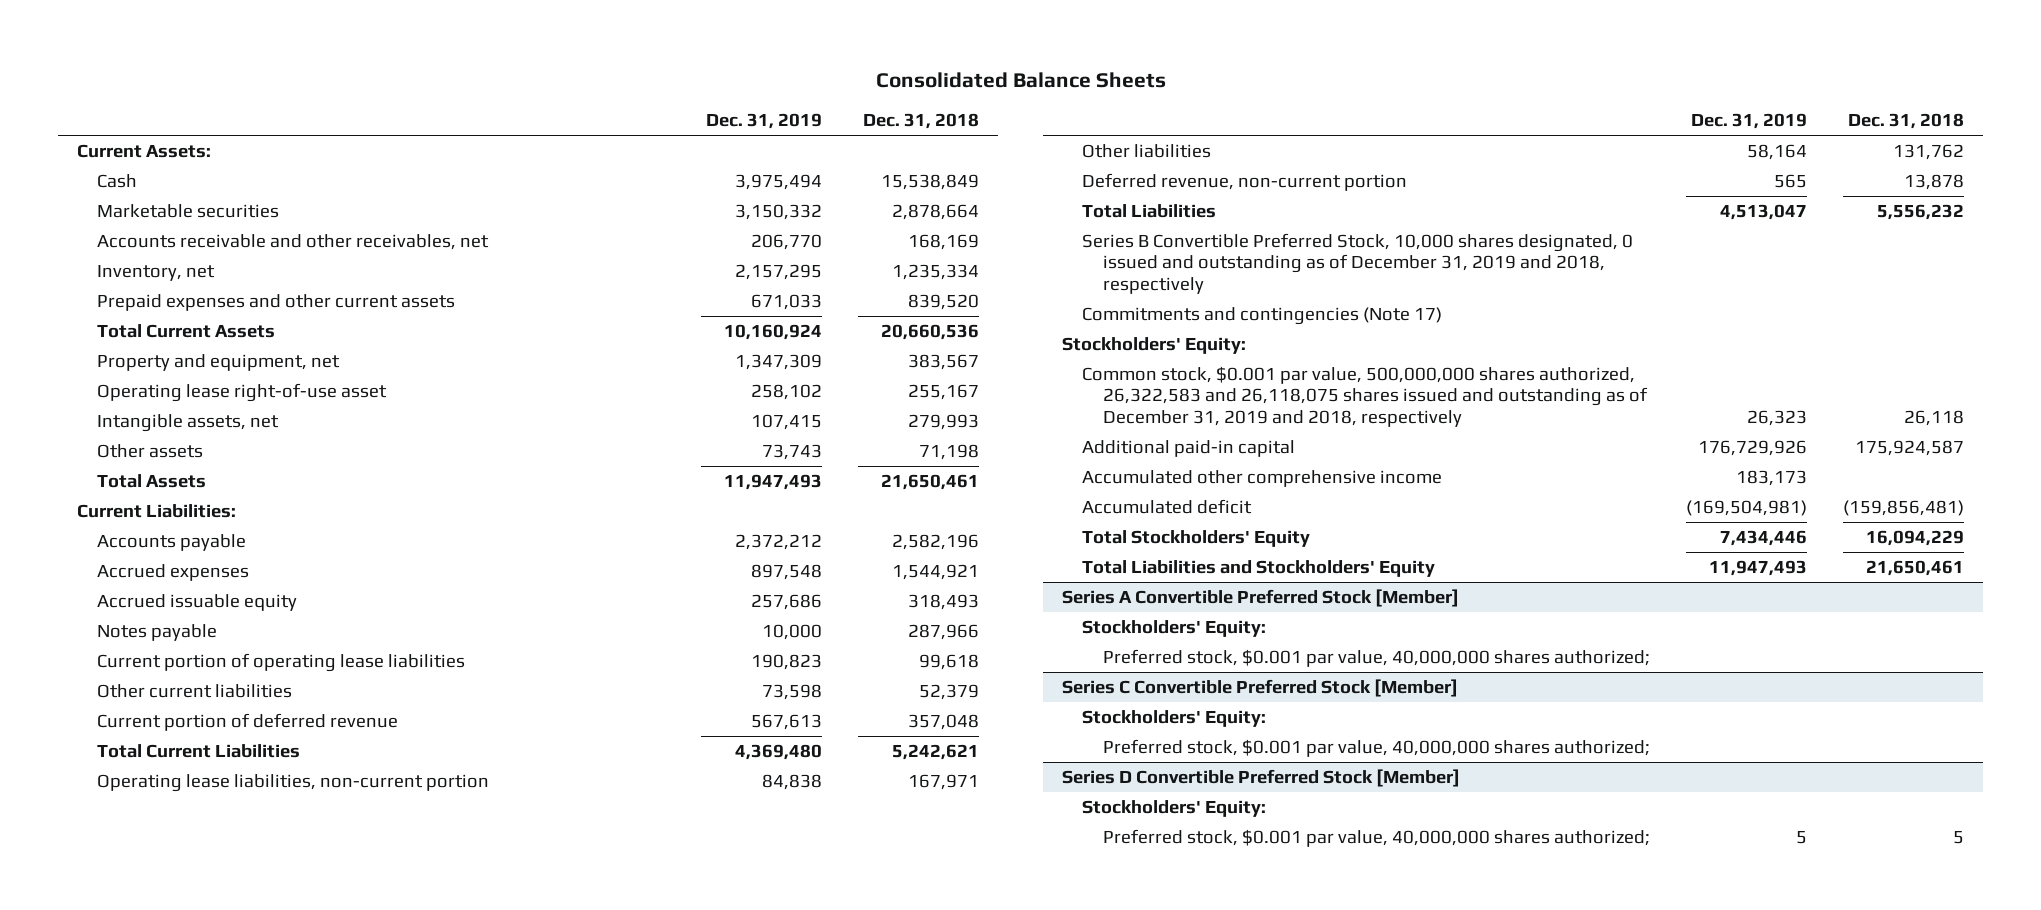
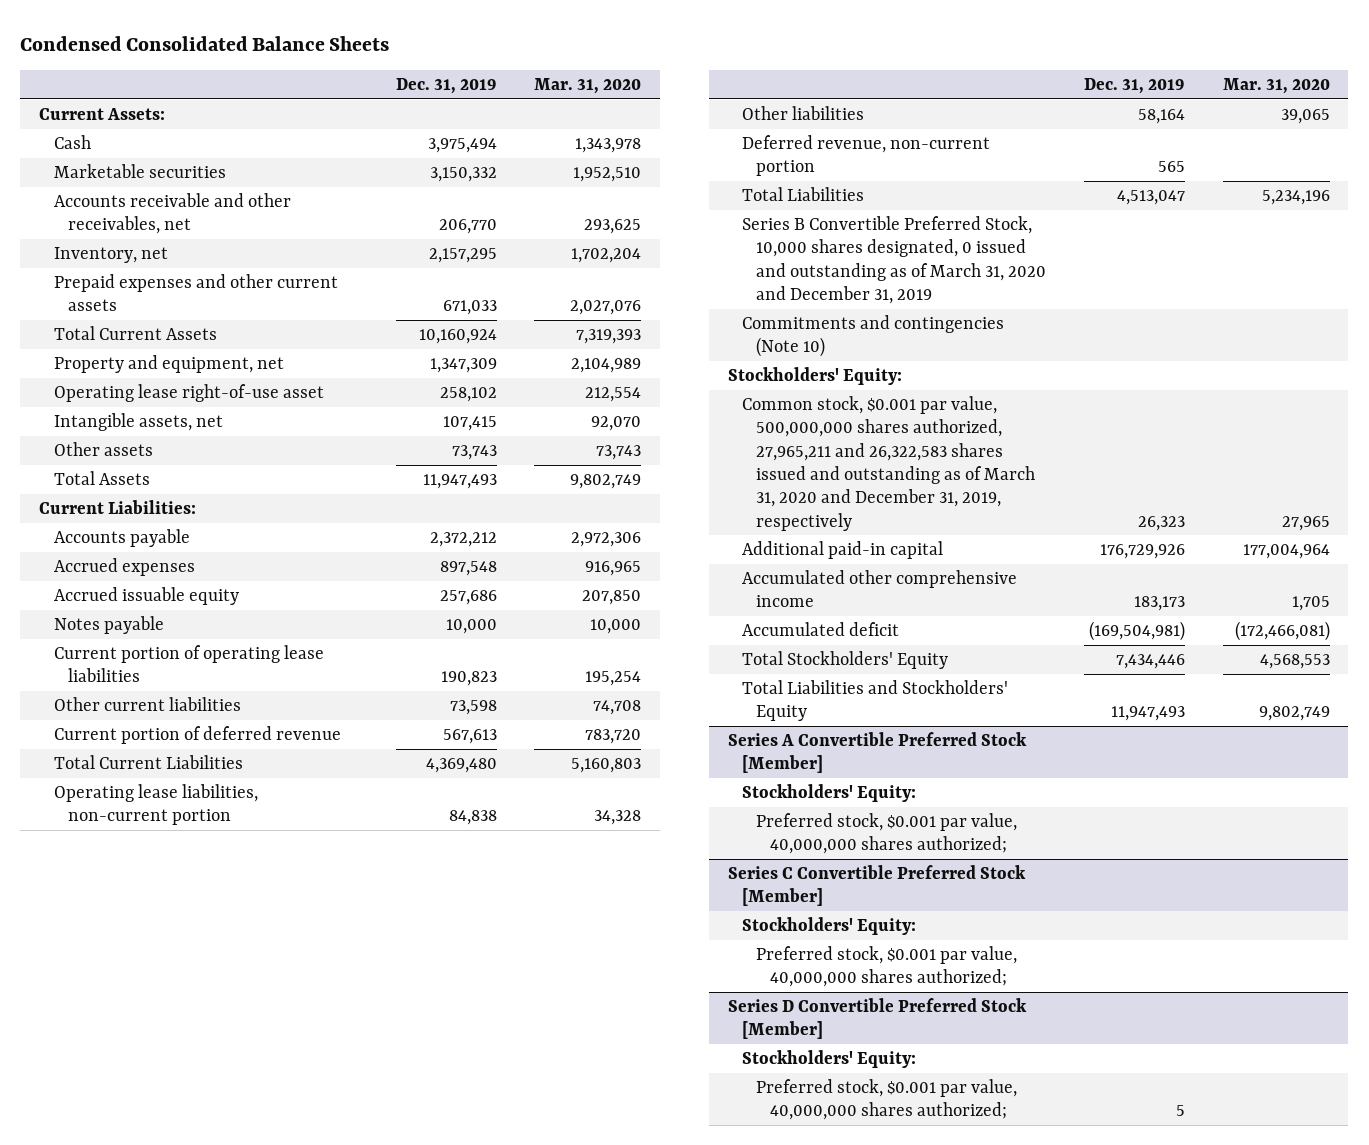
[875,71,1166,88] Consolidated Balance Sheets -> [20,35,390,51] Condensed Consolidated Balance Sheets
[863,113,980,130] Dec. 31, 2018 -> none
none -> [534,77,642,94] Mar. 31, 2020
[1082,232,1634,294] Series B Convertible Preferred Stock, 10,000 shares designated, 0 issued and outstanding as of December 31, 2019 and 2018, respectively -> [741,215,1047,304] Series B Convertible Preferred Stock, 10,000 shares designated, 0 issued and outstanding as of March 31, 2020 and December 31, 2019
[1082,306,1443,325] Commitments and contingencies (Note 17) -> [741,314,1004,358] Commitments and contingencies (Note 10)
[1082,365,1648,427] Common stock, $0.001 par value, 500,000,000 shares authorized, 26,322,583 and 26,118,075 shares issued and outstanding as of December 31, 2019 and 2018, respectively -> [741,395,1036,531] Common stock, $0.001 par value, 500,000,000 shares authorized, 27,965,211 and 26,322,583 shares issued and outstanding as of March 31, 2020 and December 31, 2019, respectively

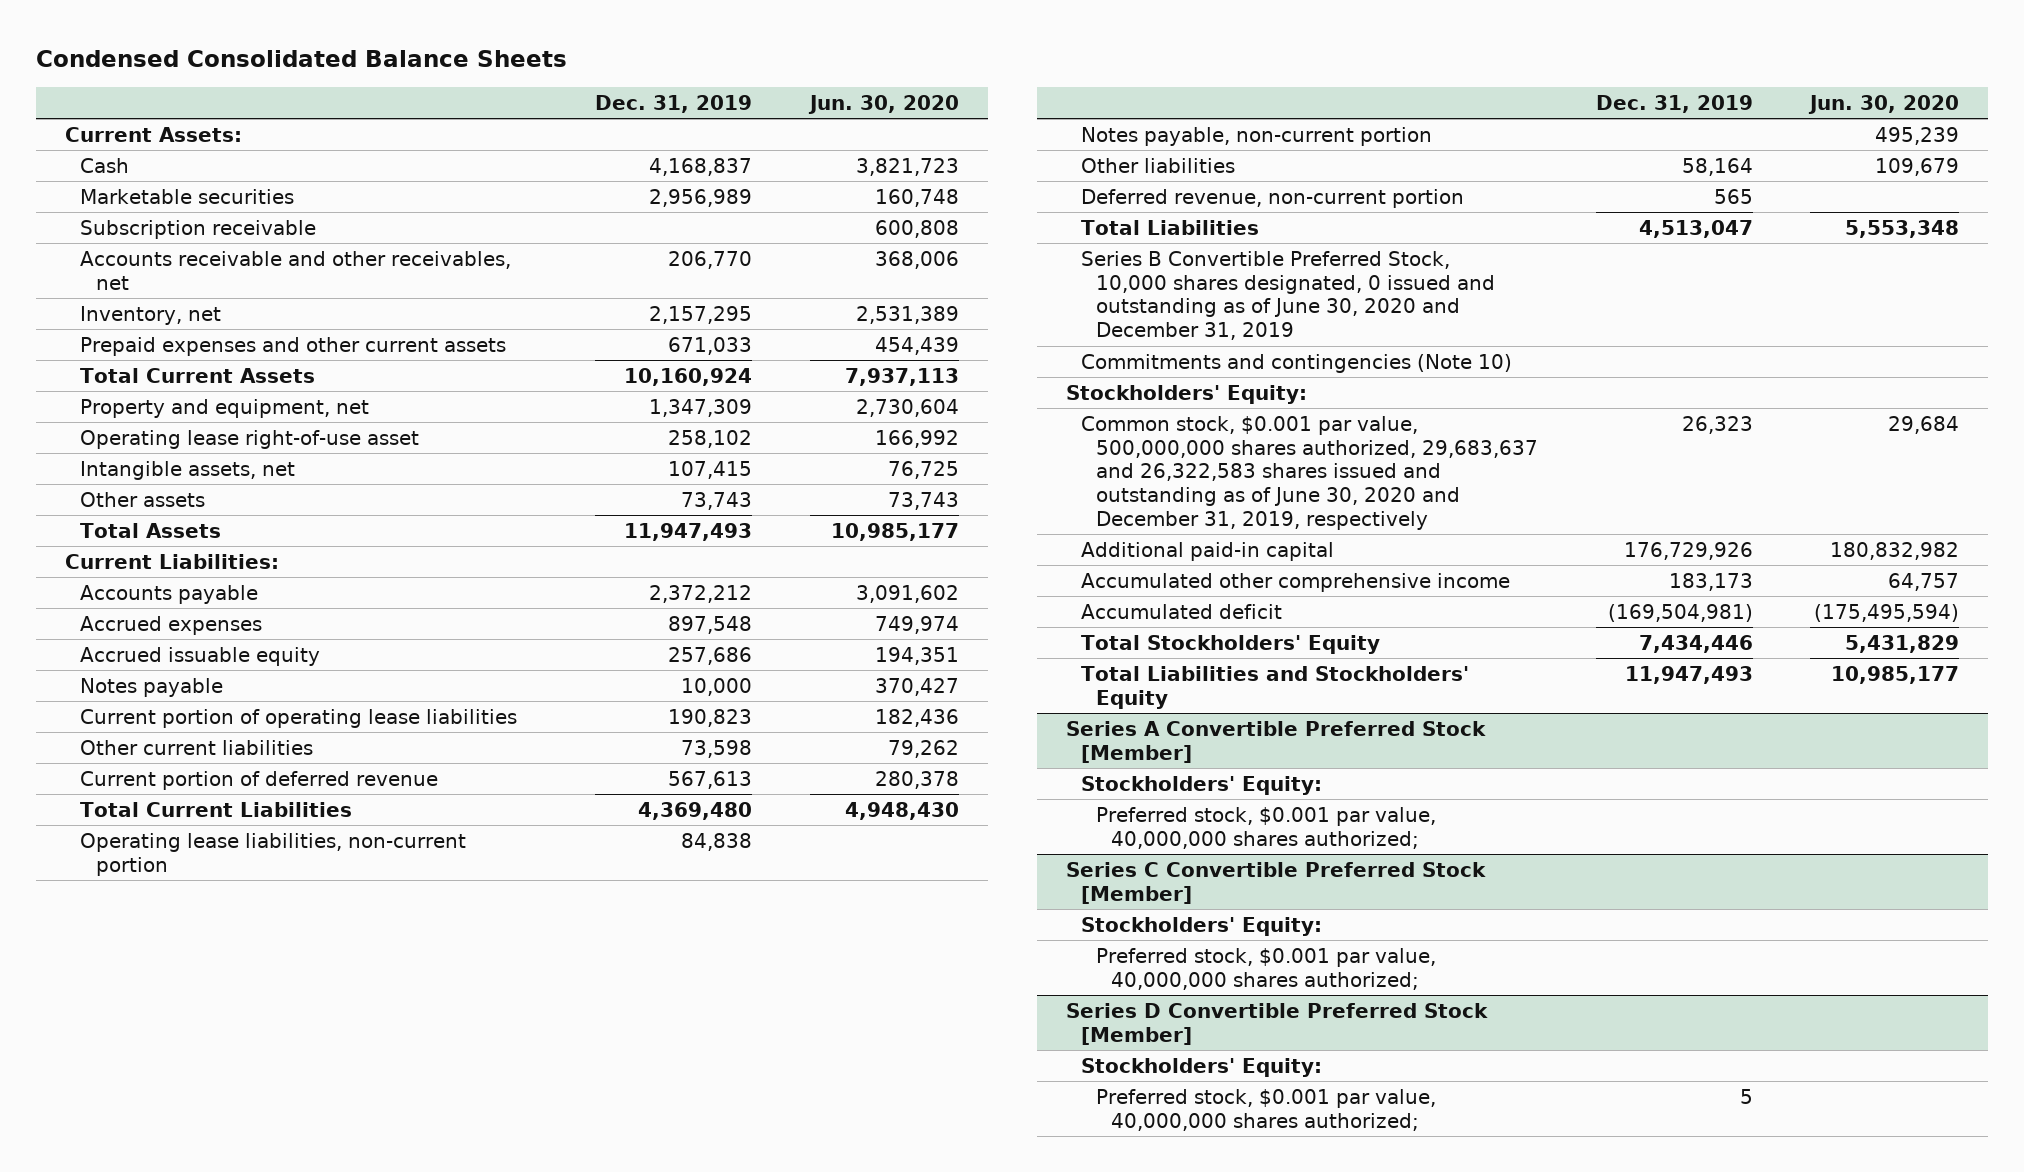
[534,77,642,94] Mar. 31, 2020 -> none
none -> [807,94,959,114] Jun. 30, 2020
[427,137,497,153] 3,975,494 -> [649,157,753,176] 4,168,837
[429,166,497,182] 3,150,332 -> [649,188,753,207] 2,956,989
none -> [80,219,317,239] Subscription receivable
none -> [1080,126,1432,146] Notes payable, non-current portion
[741,215,1047,304] Series B Convertible Preferred Stock, 10,000 shares designated, 0 issued and outstanding as of March 31, 2020 and December 31, 2019 -> [1080,250,1495,341] Series B Convertible Preferred Stock, 10,000 shares designated, 0 issued and outstanding as of June 30, 2020 and December 31, 2019
[741,395,1036,531] Common stock, $0.001 par value, 500,000,000 shares authorized, 27,965,211 and 26,322,583 shares issued and outstanding as of March 31, 2020 and December 31, 2019, respectively -> [1080,415,1538,530] Common stock, $0.001 par value, 500,000,000 shares authorized, 29,683,637 and 26,322,583 shares issued and outstanding as of June 30, 2020 and December 31, 2019, respectively

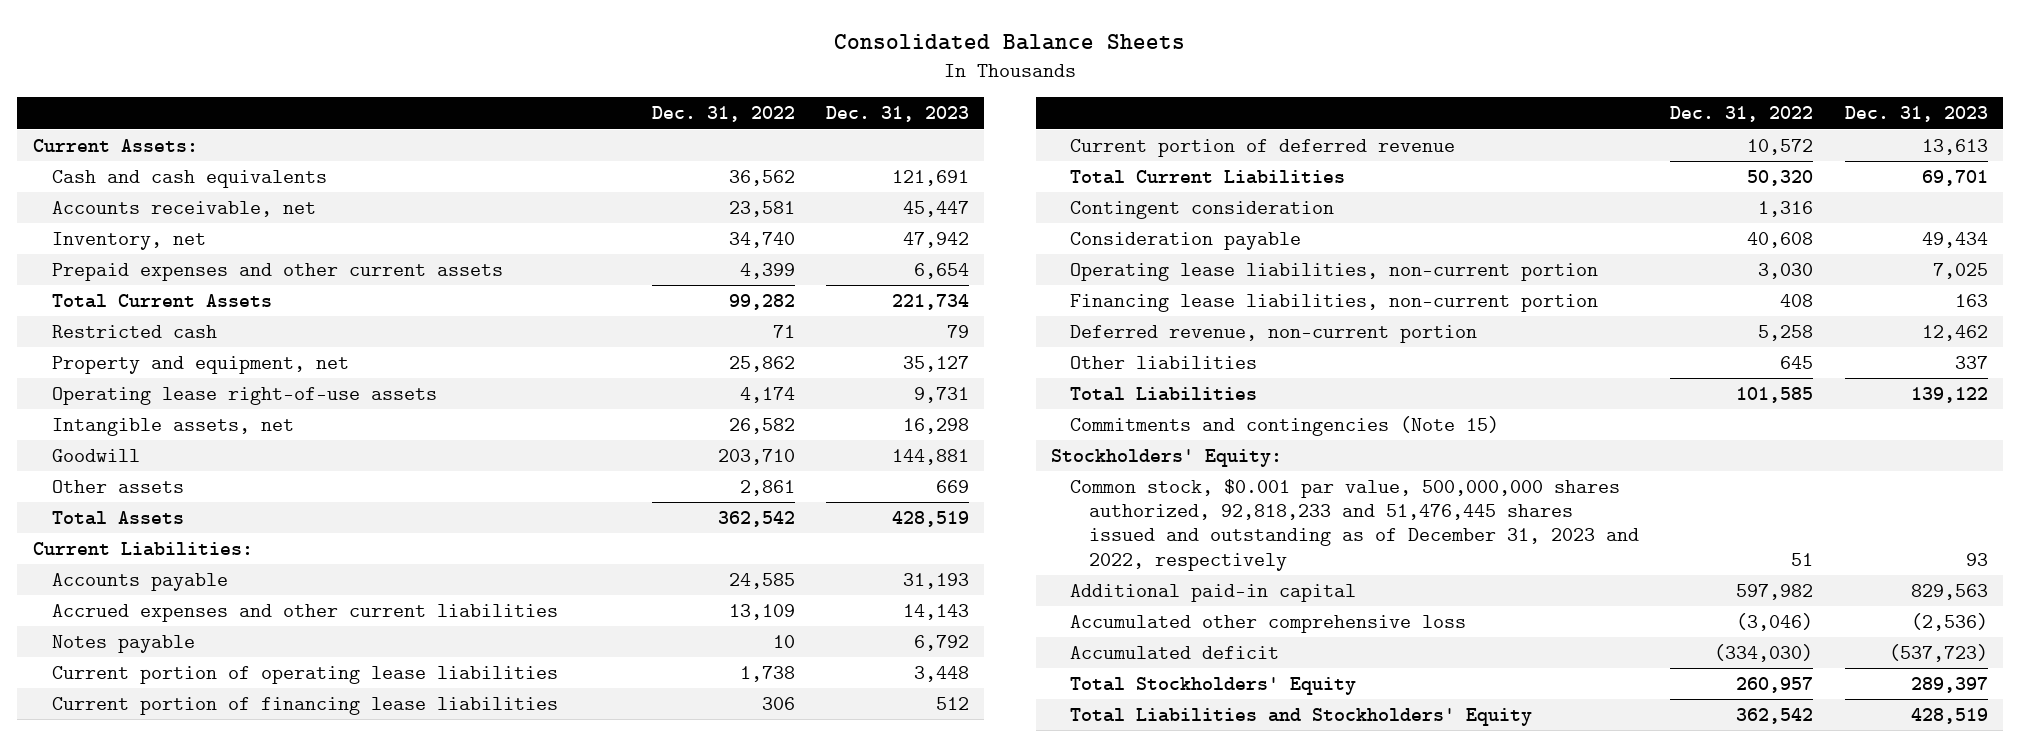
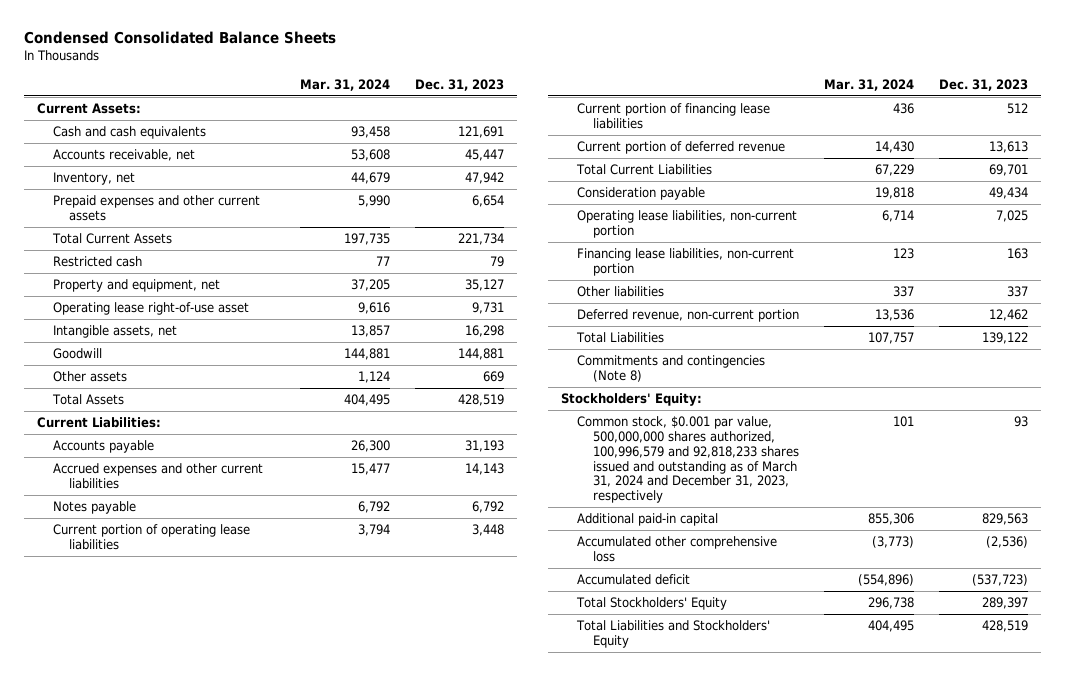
[834,34,1186,51] Consolidated Balance Sheets -> [24,31,337,45] Condensed Consolidated Balance Sheets
[651,106,795,123] Dec. 31, 2022 -> none
none -> [299,78,390,91] Mar. 31, 2024
[51,386,437,405] Operating lease right-of-use assets -> [52,302,249,316] Operating lease right-of-use asset
[1070,200,1335,219] Contingent consideration -> none
[1070,324,1478,343] Deferred revenue, non-current portion -> [576,309,799,323] Deferred revenue, non-current portion
[1070,415,1500,436] Commitments and contingencies (Note 15) -> [576,355,765,382] Commitments and contingencies (Note 8)
[1070,478,1640,571] Common stock, $0.001 par value, 500,000,000 shares authorized, 92,818,233 and 51,476,445 shares issued and outstanding as of December 31, 2023 and 2022, respectively -> [576,416,799,504] Common stock, $0.001 par value, 500,000,000 shares authorized, 100,996,579 and 92,818,233 shares issued and outstanding as of March 31, 2024 and December 31, 2023, respectively

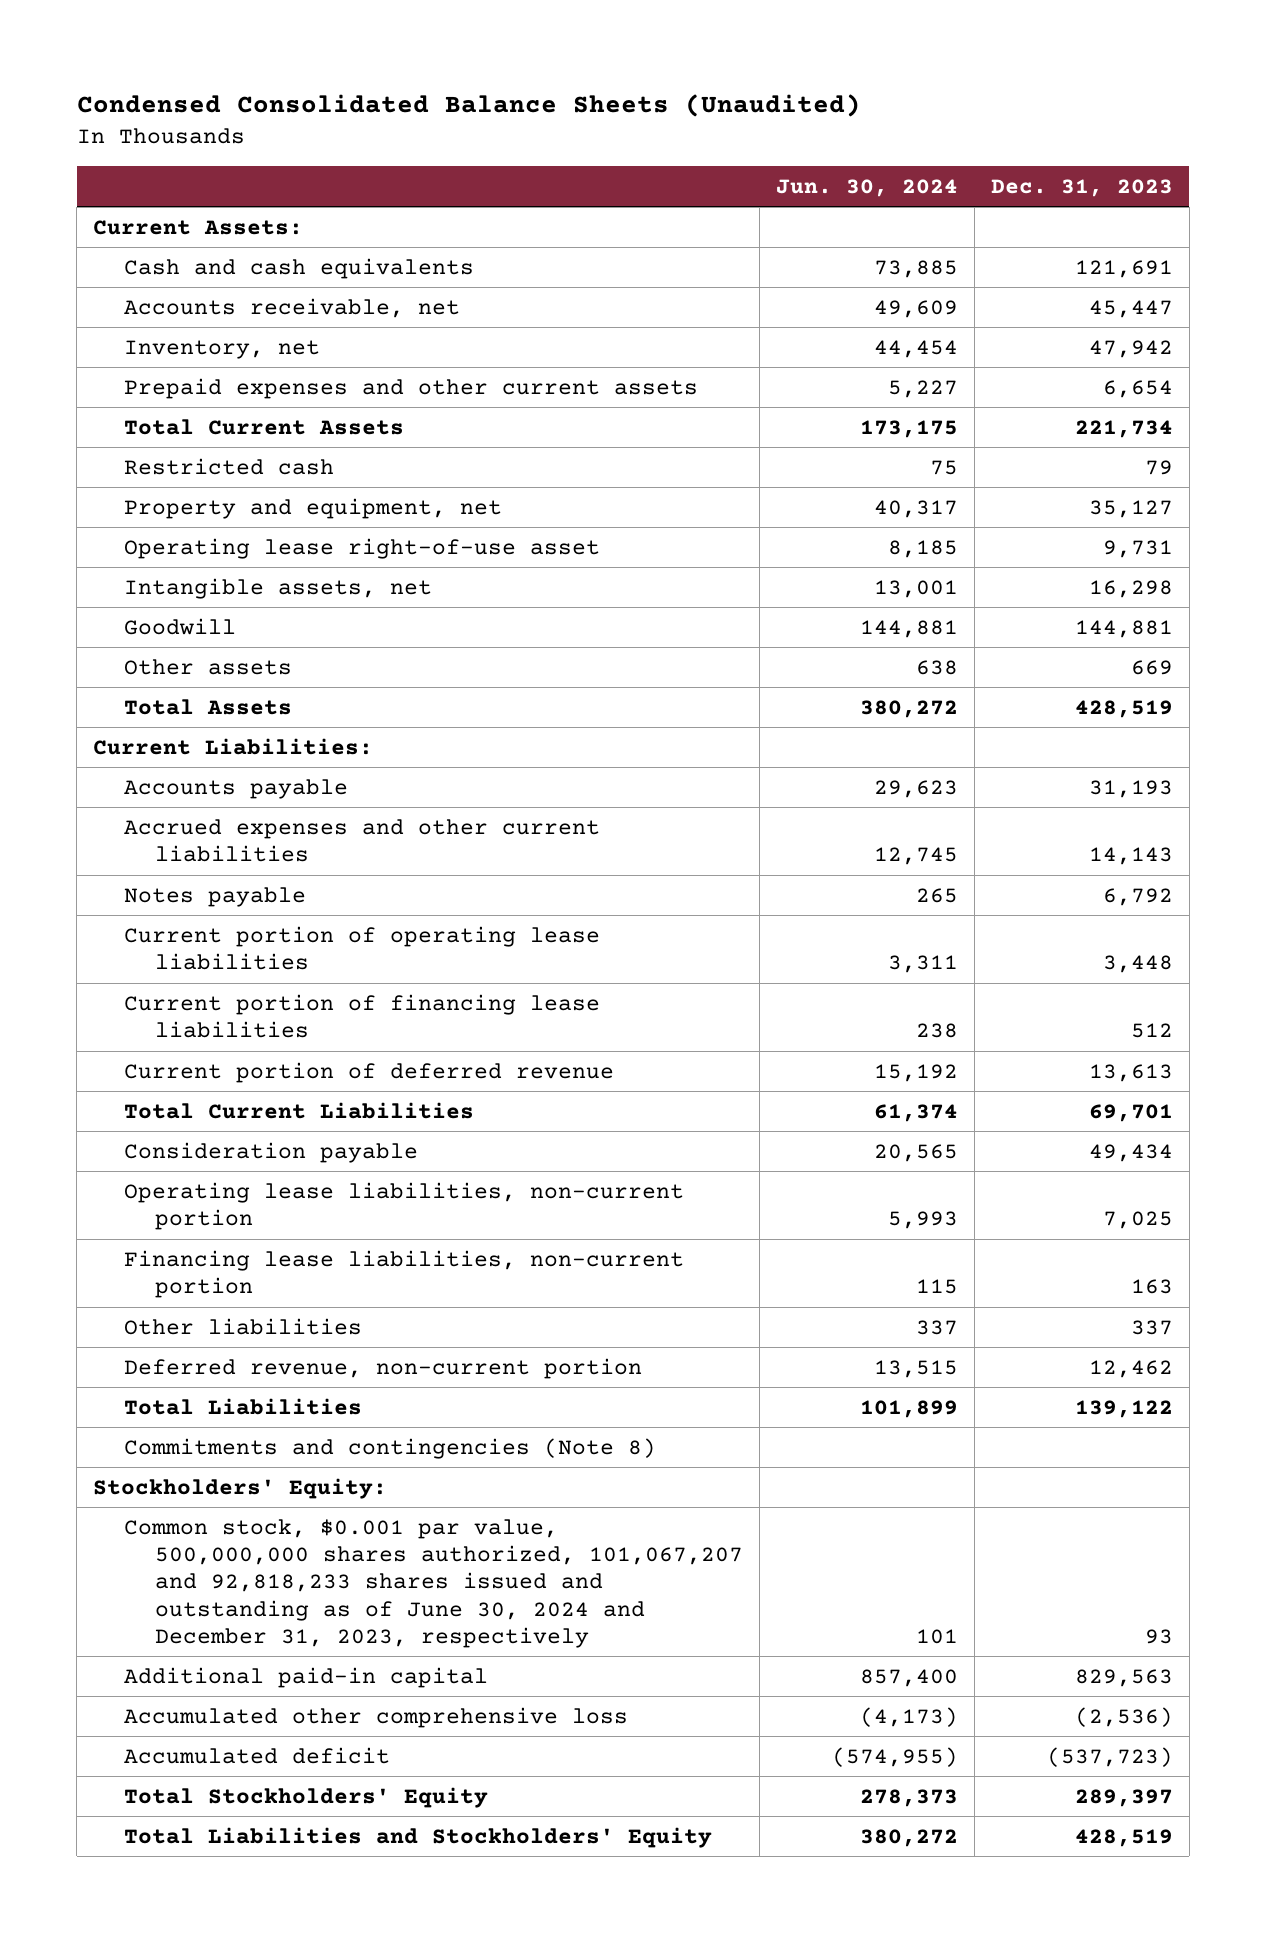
[24,31,337,45] Condensed Consolidated Balance Sheets -> [76,94,861,118] Condensed Consolidated Balance Sheets (Unaudited)
[299,78,390,91] Mar. 31, 2024 -> none
none -> [775,178,958,197] Jun. 30, 2024
[576,416,799,504] Common stock, $0.001 par value, 500,000,000 shares authorized, 100,996,579 and 92,818,233 shares issued and outstanding as of March 31, 2024 and December 31, 2023, respectively -> [124,1518,743,1648] Common stock, $0.001 par value, 500,000,000 shares authorized, 101,067,207 and 92,818,233 shares issued and outstanding as of June 30, 2024 and December 31, 2023, respectively

